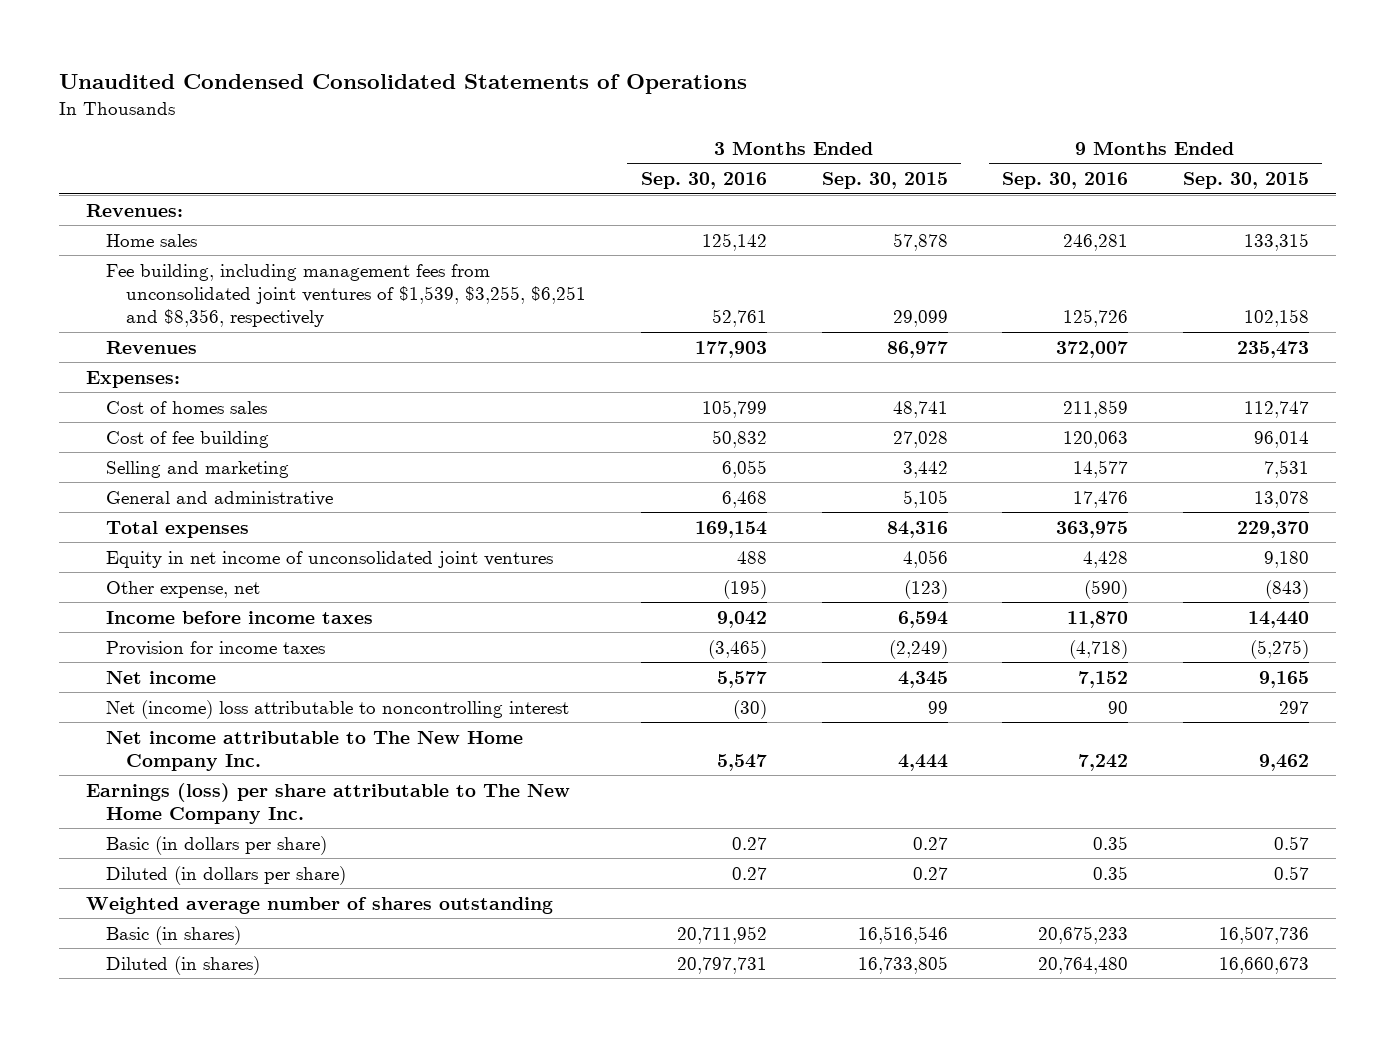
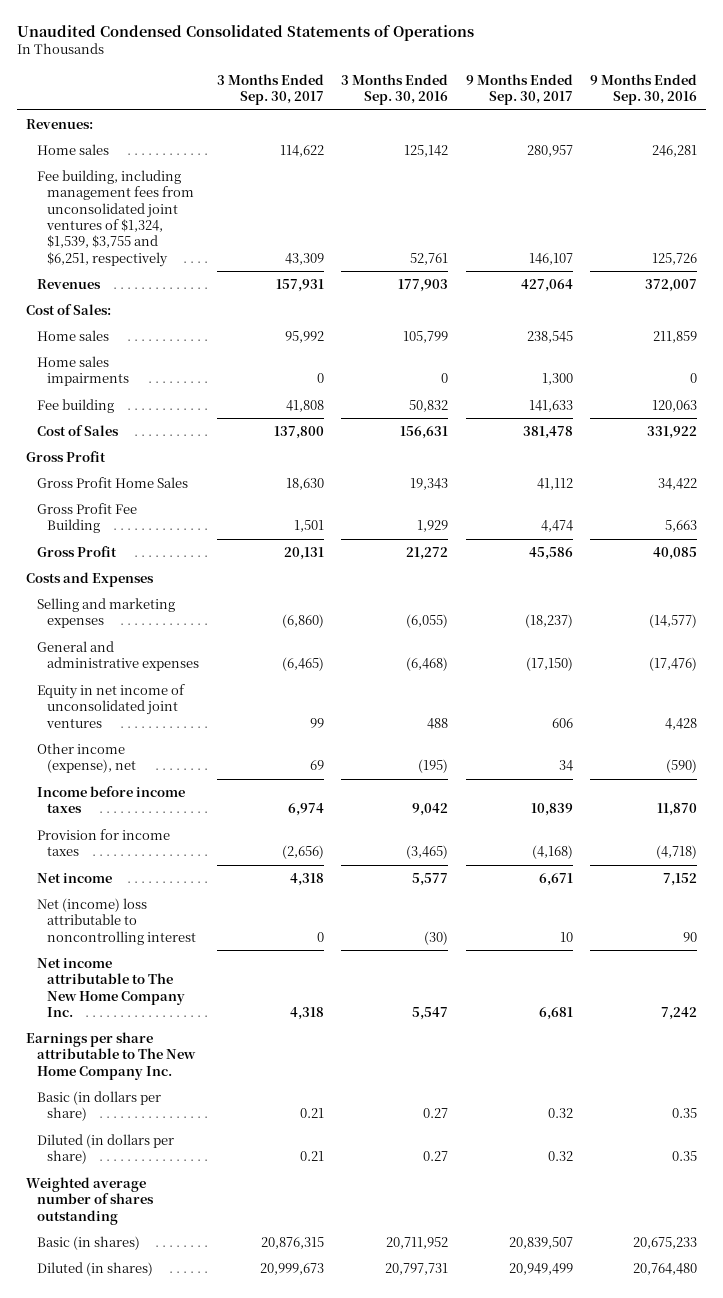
[821,172,948,190] Sep. 30, 2015 -> none
[1182,172,1309,190] Sep. 30, 2015 -> none
none -> [216,73,324,106] 3 Months Ended Sep. 30, 2017
none -> [465,73,573,106] 9 Months Ended Sep. 30, 2017
[106,263,587,328] Fee building, including management fees from unconsolidated joint ventures of $1,539, $3,255, $6,251 and $8,356, respectively -> [36,169,195,267] Fee building, including management fees from unconsolidated joint ventures of $1,324, $1,539, $3,755 and $6,251, respectively
[86,370,181,388] Expenses: -> none
[106,520,250,538] Total expenses -> none
none -> [25,303,111,315] Cost of Sales:
[106,400,268,414] Cost of homes sales -> [36,329,109,341] Home sales
none -> [36,355,130,387] Home sales impairments
[106,430,270,448] Cost of fee building -> [36,398,114,413] Fee building
none -> [36,424,119,436] Cost of Sales
none -> [25,450,106,462] Gross Profit
none -> [36,476,188,488] Gross Profit Home Sales
none -> [36,502,137,534] Gross Profit Fee Building
none -> [36,545,117,557] Gross Profit
none -> [25,571,154,587] Costs and Expenses
[106,460,290,478] Selling and marketing -> [36,597,175,629] Selling and marketing expenses
[722,459,768,478] 6,055 -> [406,614,449,629] (6,055)
[1073,459,1129,478] 14,577 -> [649,614,698,629] (14,577)
[106,490,334,506] General and administrative -> [36,640,200,672] General and administrative expenses
[722,490,768,508] 6,468 -> [406,657,449,672] (6,468)
[1073,490,1129,508] 17,476 -> [649,657,698,672] (17,476)
[106,580,261,598] Other expense, net -> [36,742,137,774] Other income (expense), net
[86,782,571,824] Earnings (loss) per share attributable to The New Home Company Inc. -> [25,1031,196,1080] Earnings per share attributable to The New Home Company Inc.

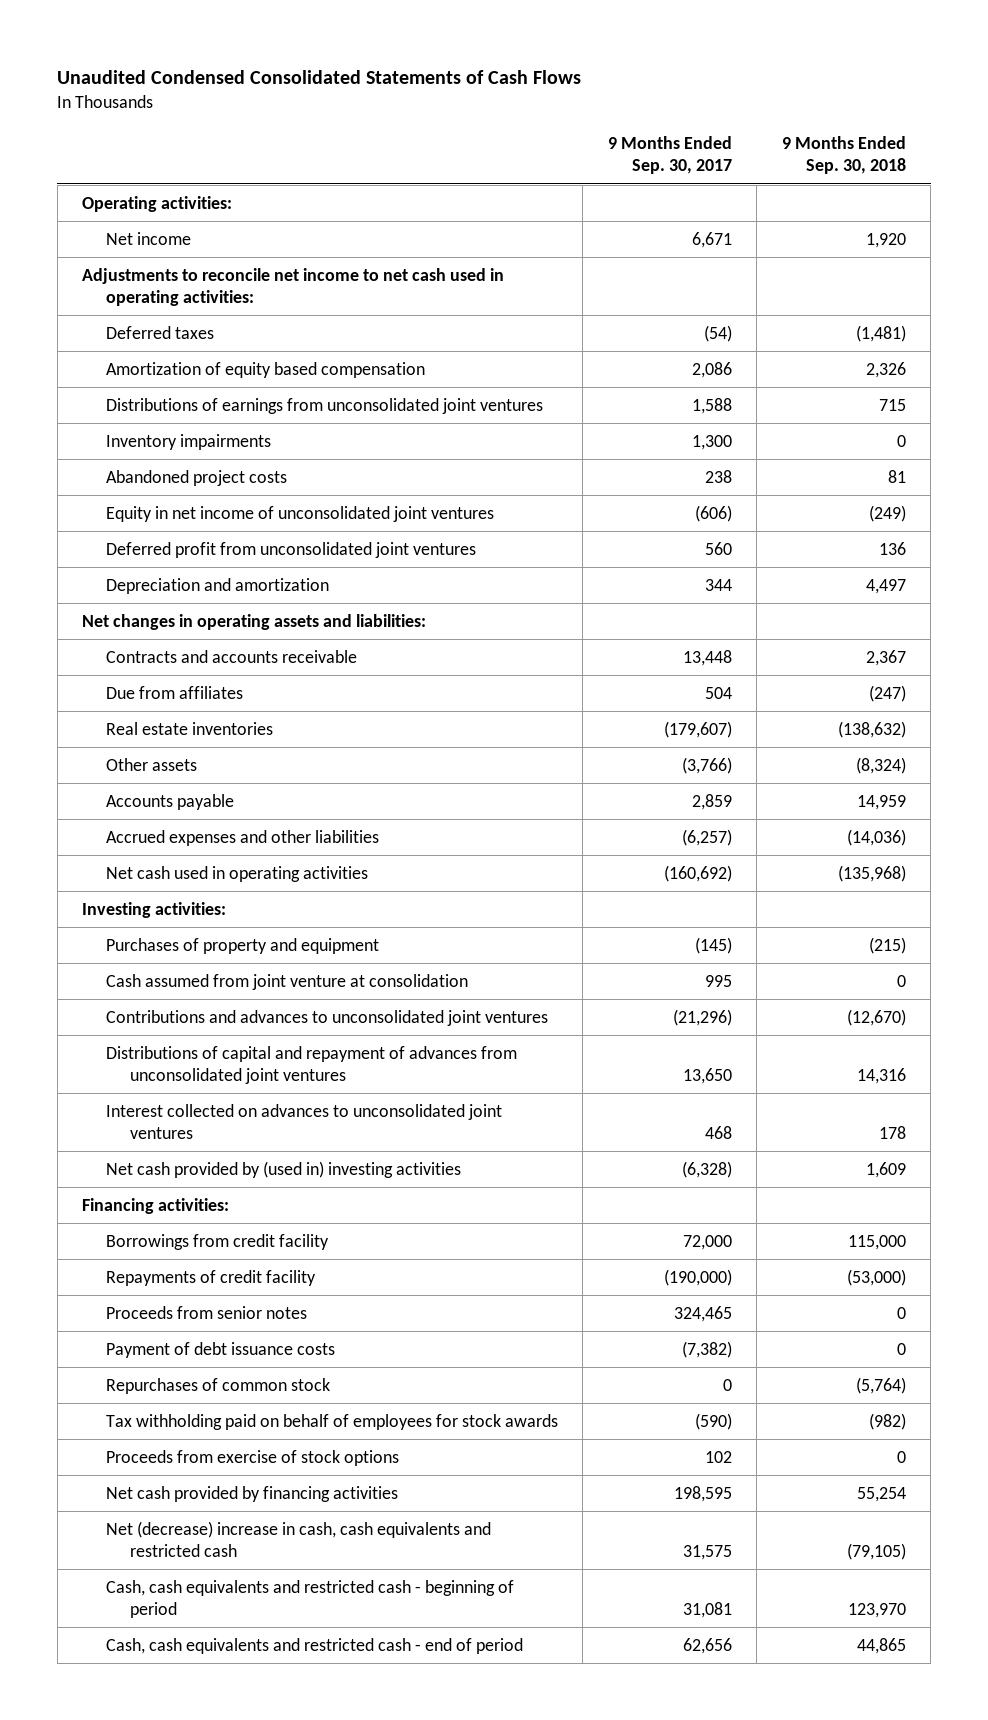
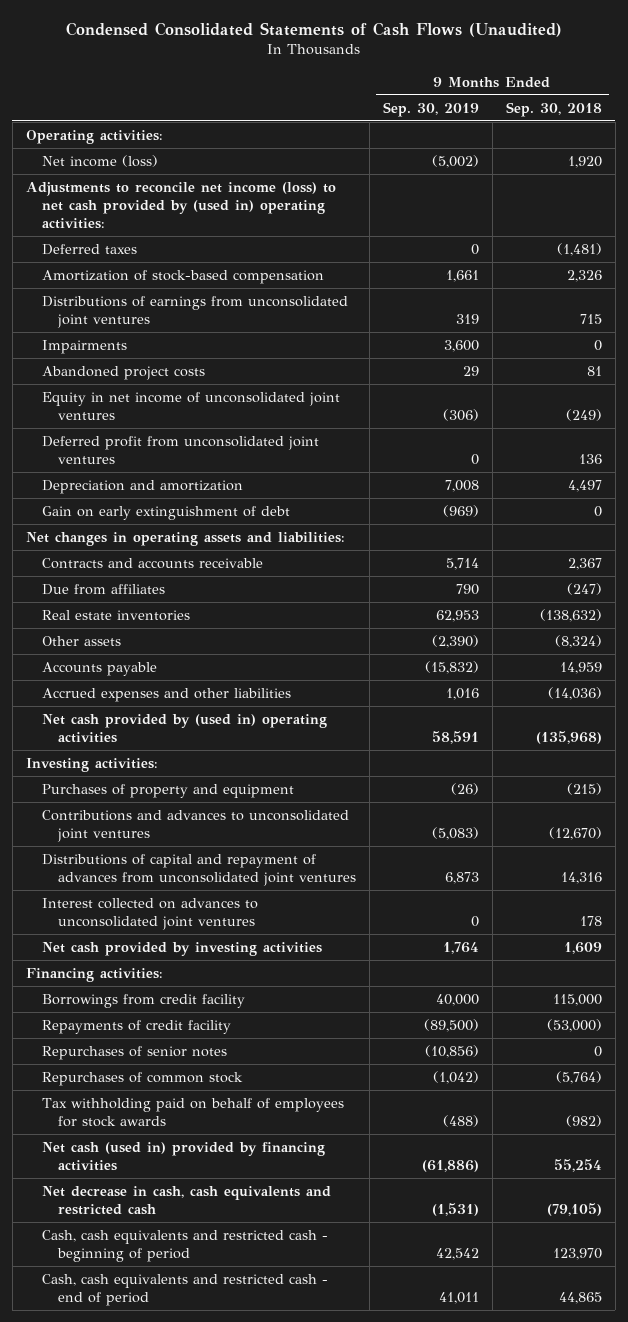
[57,70,582,85] Unaudited Condensed Consolidated Statements of Cash Flows -> [65,21,562,37] Condensed Consolidated Statements of Cash Flows (Unaudited)
[607,135,732,175] 9 Months Ended Sep. 30, 2017 -> none
none -> [382,101,479,117] Sep. 30, 2019
[105,231,191,245] Net income -> [41,154,158,167] Net income (loss)
[82,267,505,307] Adjustments to reconcile net income to net cash used in operating activities: -> [25,181,336,229] Adjustments to reconcile net income (loss) to net cash provided by (used in) operating activities:
[105,361,425,378] Amortization of equity based compensation -> [41,269,324,284] Amortization of stock-based compensation
[105,433,271,450] Inventory impairments -> [41,339,127,354] Impairments
none -> [41,505,290,520] Gain on early extinguishment of debt
[105,865,368,882] Net cash used in operating activities -> [41,713,327,743] Net cash provided by (used in) operating activities
[105,973,468,990] Cash assumed from joint venture at consolidation -> none
[105,1160,461,1178] Net cash provided by (used in) investing activities -> [41,941,322,956] Net cash provided by investing activities
[105,1305,307,1319] Proceeds from senior notes -> none
[105,1341,335,1358] Payment of debt issuance costs -> none
none -> [41,1045,227,1060] Repurchases of senior notes
[105,1449,399,1466] Proceeds from exercise of stock options -> none
[105,1485,398,1502] Net cash provided by financing activities -> [41,1141,325,1171] Net cash (used in) provided by financing activities
[105,1520,491,1558] Net (decrease) increase in cash, cash equivalents and restricted cash -> [41,1185,331,1215] Net decrease in cash, cash equivalents and restricted cash

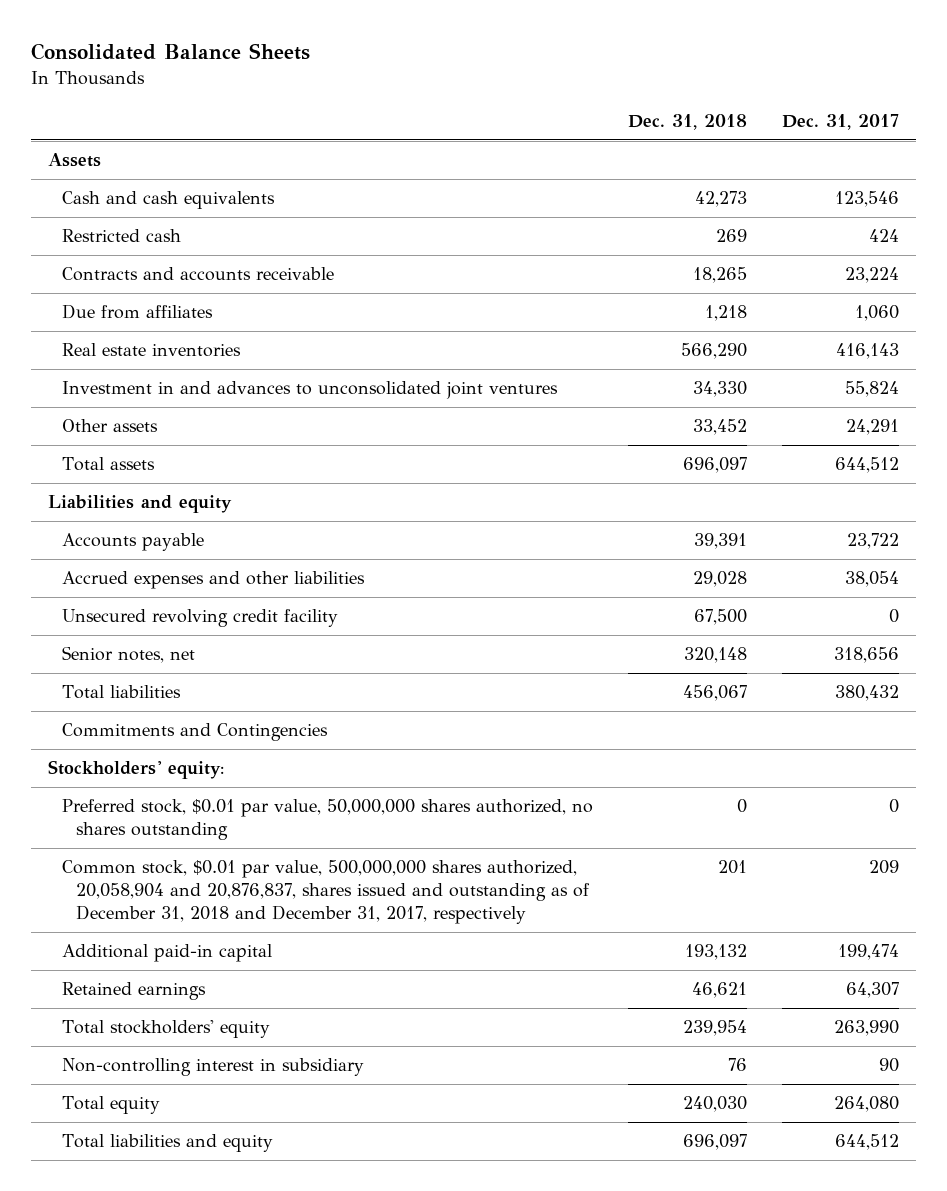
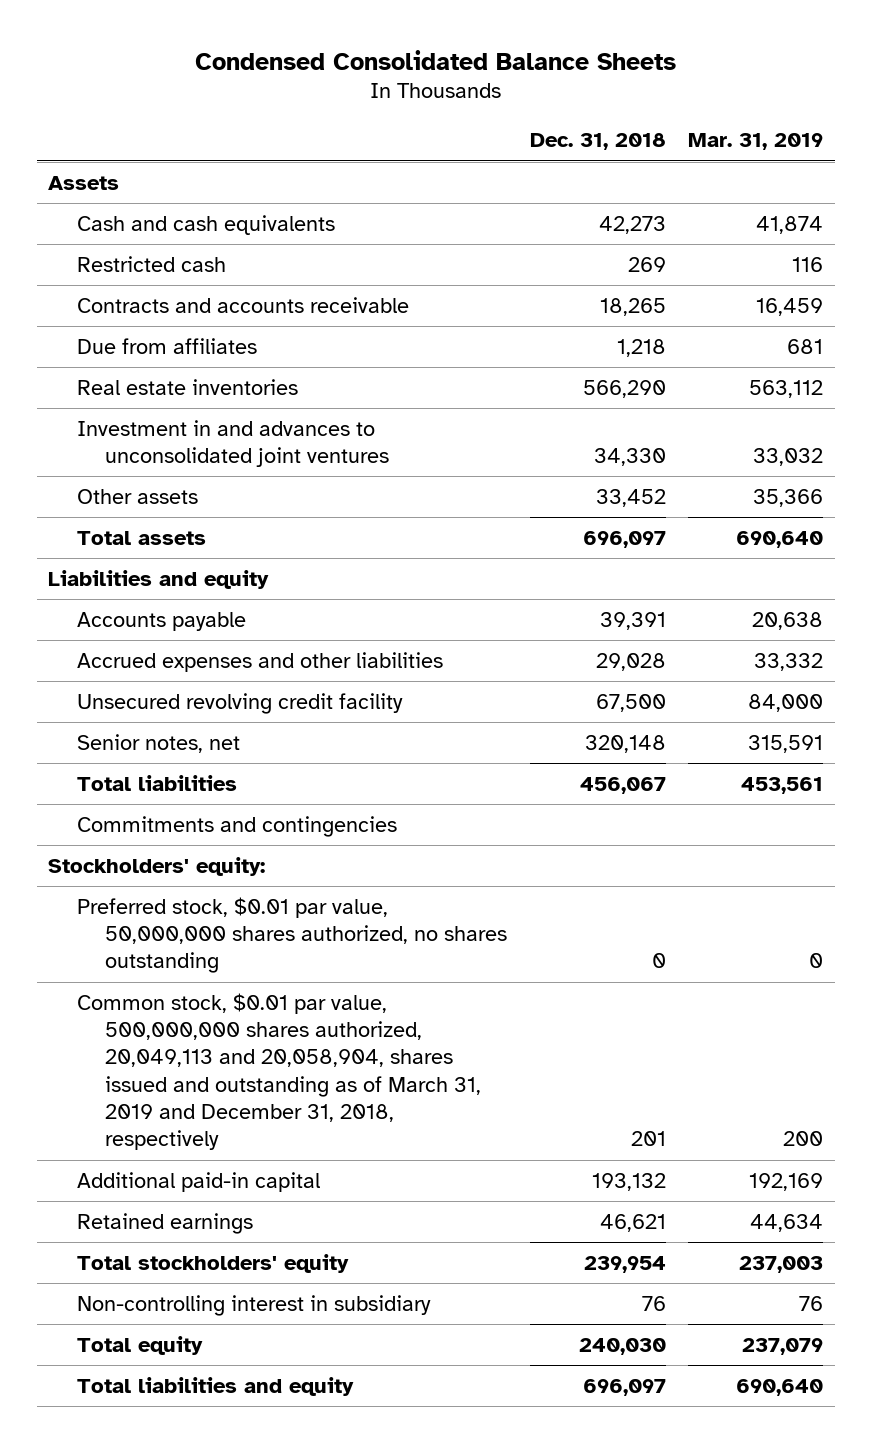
[31,43,311,61] Consolidated Balance Sheets -> [194,49,676,70] Condensed Consolidated Balance Sheets
[781,114,899,131] Dec. 31, 2017 -> none
none -> [688,133,824,151] Mar. 31, 2019
[62,723,329,742] Commitments and Contingencies -> [76,815,397,837] Commitments and contingencies
[62,860,591,925] Common stock, $0.01 par value, 500,000,000 shares authorized, 20,058,904 and 20,876,837, shares issued and outstanding as of December 31, 2018 and December 31, 2017, respectively -> [76,992,482,1151] Common stock, $0.01 par value, 500,000,000 shares authorized, 20,049,113 and 20,058,904, shares issued and outstanding as of March 31, 2019 and December 31, 2018, respectively

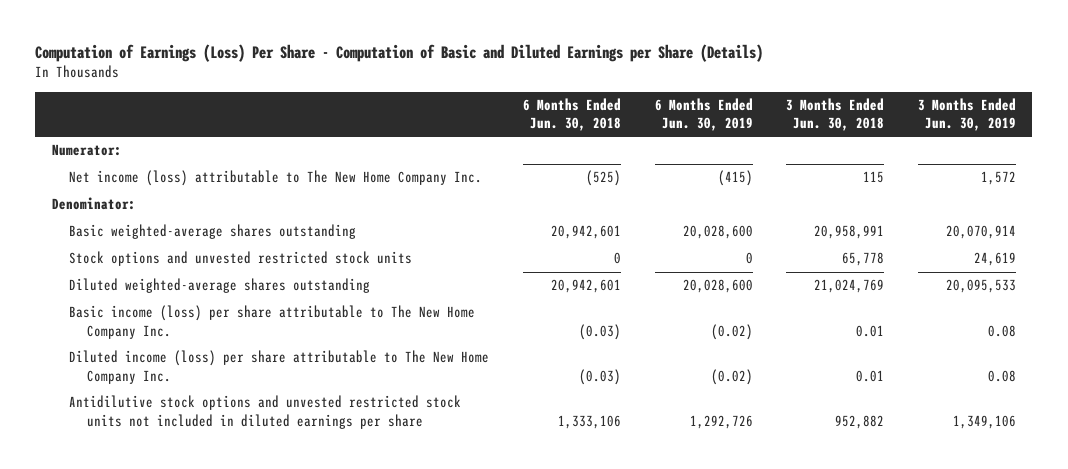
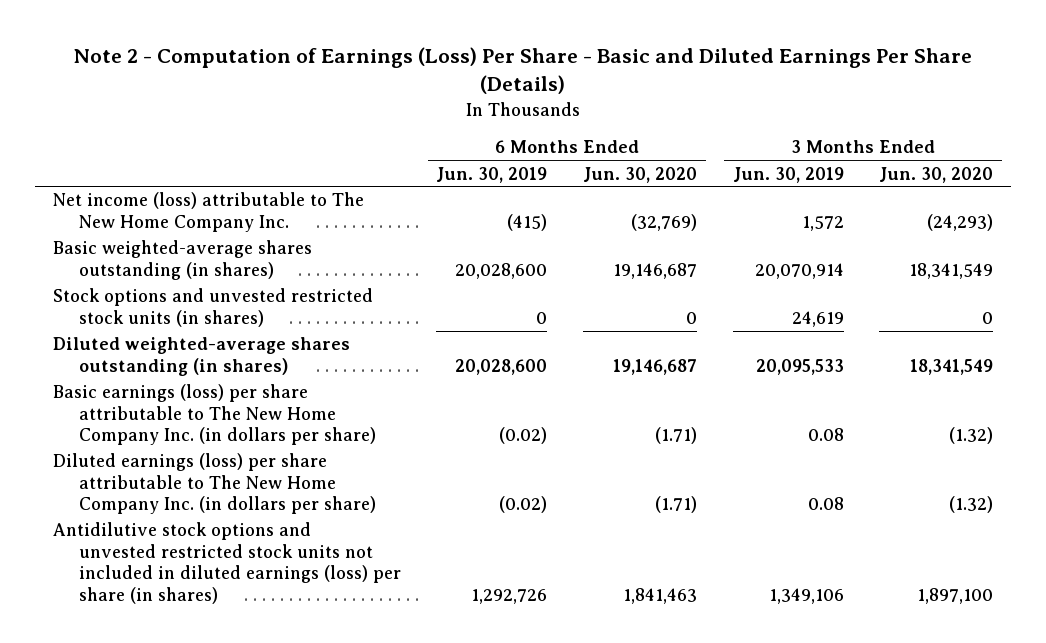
[35,43,764,62] Computation of Earnings (Loss) Per Share - Computation of Basic and Diluted Earnings per Share (Details) -> [73,47,973,95] Note 2 - Computation of Earnings (Loss) Per Share - Basic and Diluted Earnings Per Share (Details)
[523,97,622,132] 6 Months Ended Jun. 30, 2018 -> none
[786,97,885,132] 3 Months Ended Jun. 30, 2018 -> none
none -> [583,166,698,183] Jun. 30, 2020
none -> [879,166,994,183] Jun. 30, 2020
[52,144,123,157] Numerator: -> none
[52,197,137,211] Denominator: -> none
[69,224,357,240] Basic weighted-average shares outstanding -> [52,240,312,280] Basic weighted-average shares outstanding (in shares)
[69,251,413,267] Stock options and unvested restricted stock units -> [52,288,373,327] Stock options and unvested restricted stock units (in shares)
[69,278,371,294] Diluted weighted-average shares outstanding -> [52,337,350,376] Diluted weighted-average shares outstanding (in shares)
[69,305,476,339] Basic income (loss) per share attributable to The New Home Company Inc. -> [52,384,376,446] Basic earnings (loss) per share attributable to The New Home Company Inc. (in dollars per share)
[69,350,490,384] Diluted income (loss) per share attributable to The New Home Company Inc. -> [52,453,376,515] Diluted earnings (loss) per share attributable to The New Home Company Inc. (in dollars per share)
[69,395,462,429] Antidilutive stock options and unvested restricted stock units not included in diluted earnings per share -> [52,522,401,604] Antidilutive stock options and unvested restricted stock units not included in diluted earnings (loss) per share (in shares)

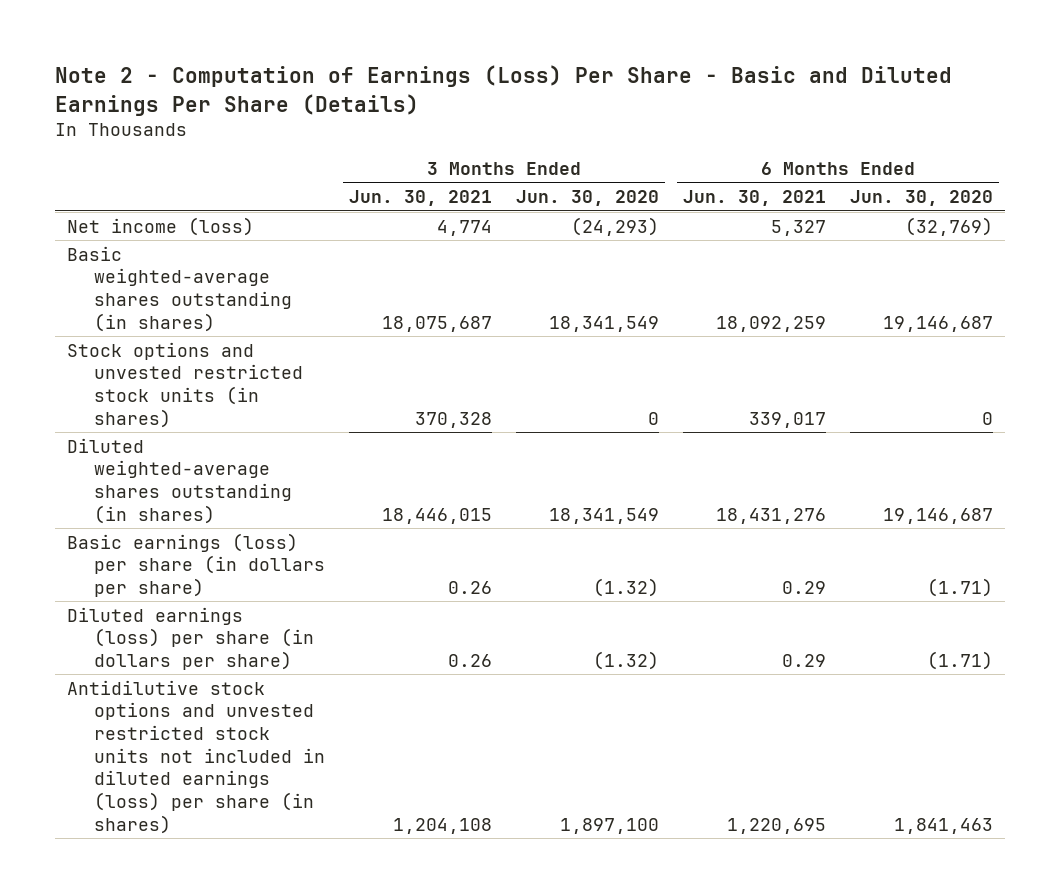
[436,166,548,183] Jun. 30, 2019 -> none
[732,166,844,183] Jun. 30, 2019 -> none
none -> [348,190,492,207] Jun. 30, 2021
none -> [682,190,826,207] Jun. 30, 2021
[52,192,364,232] Net income (loss) attributable to The New Home Company Inc. -> [67,216,255,236] Net income (loss)
[52,384,376,446] Basic earnings (loss) per share attributable to The New Home Company Inc. (in dollars per share) -> [67,532,325,598] Basic earnings (loss) per share (in dollars per share)
[52,453,376,515] Diluted earnings (loss) per share attributable to The New Home Company Inc. (in dollars per share) -> [67,606,314,671] Diluted earnings (loss) per share (in dollars per share)

